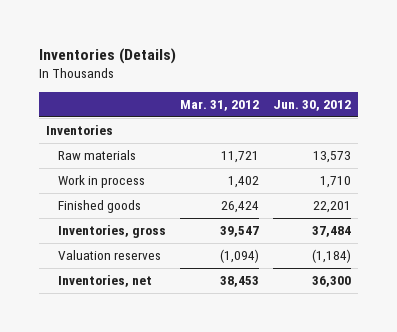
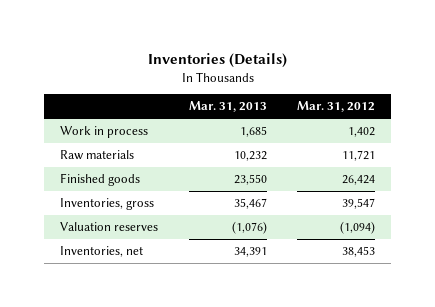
[273,99,352,111] Jun. 30, 2012 -> none
none -> [188,101,267,113] Mar. 31, 2013
[46,125,114,136] Inventories -> none
[58,150,137,161] Raw materials -> [59,150,134,161] Raw materials

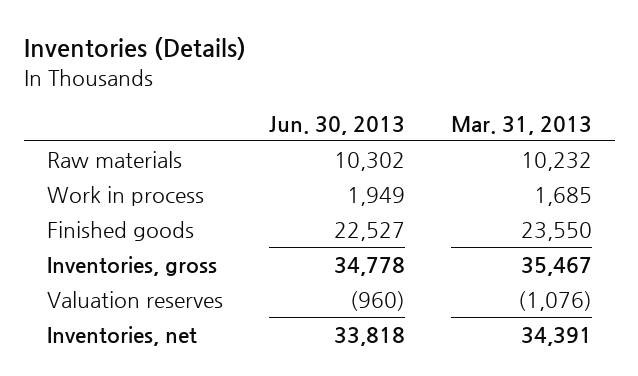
[297,101,376,113] Mar. 31, 2012 -> none
none -> [268,115,405,135] Jun. 30, 2013
[59,126,148,139] Work in process -> [46,185,204,206] Work in process

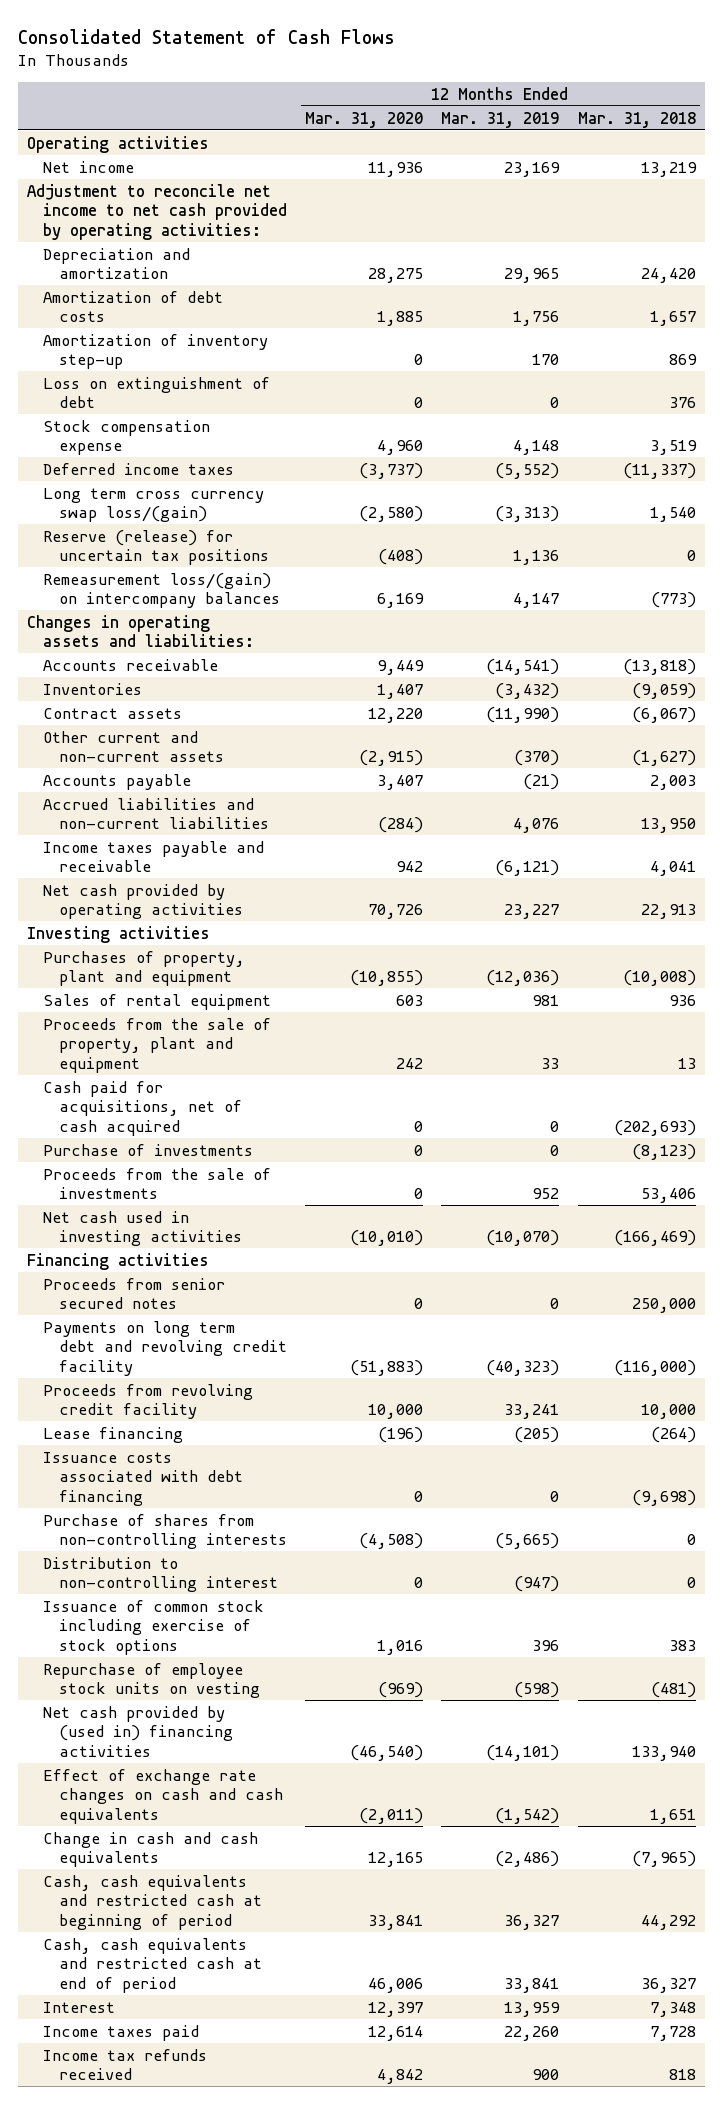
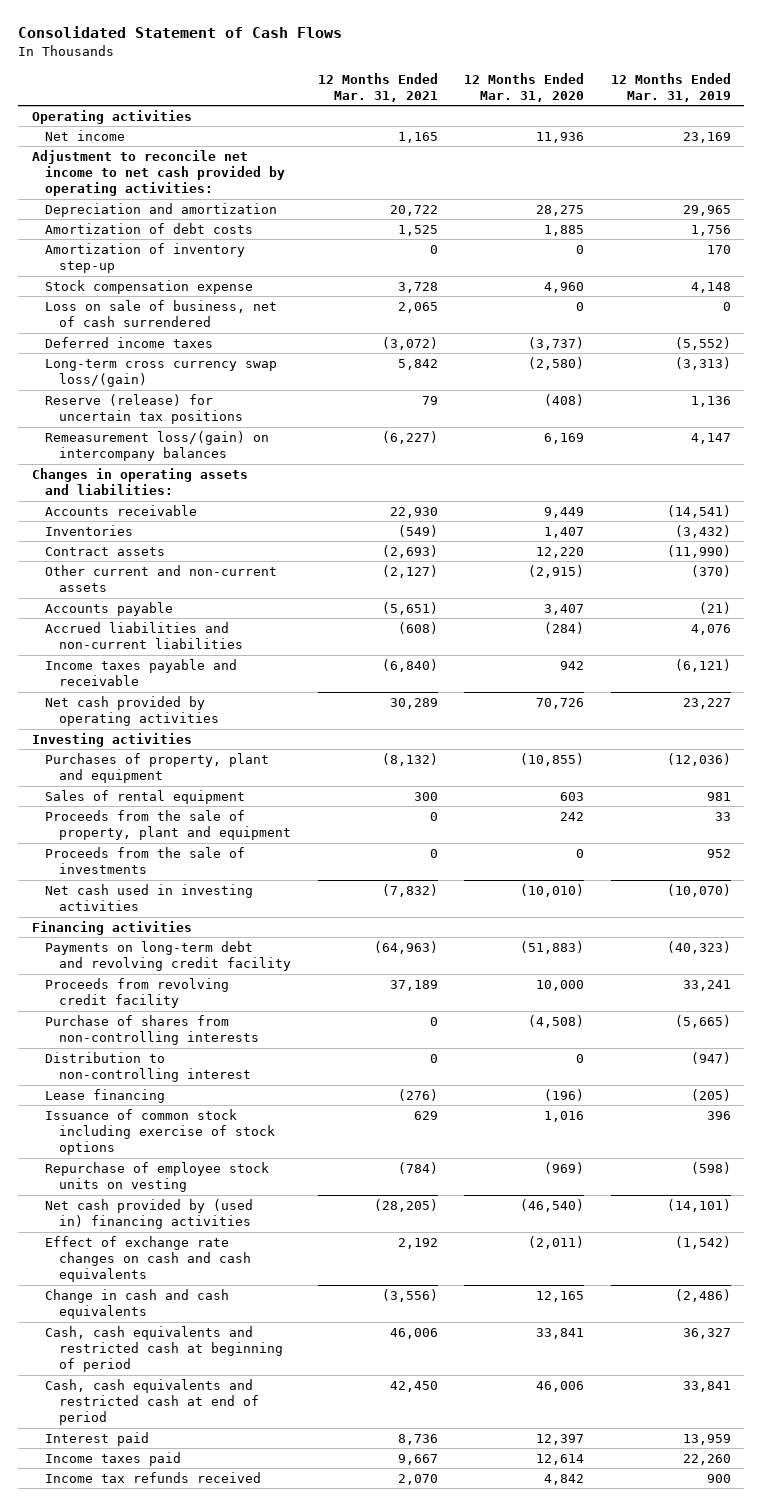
[577,111,696,128] Mar. 31, 2018 -> none
none -> [317,72,438,103] 12 Months Ended Mar. 31, 2021
[43,376,271,409] Loss on extinguishment of debt -> none
none -> [45,299,278,328] Loss on sale of business, net of cash surrendered
[43,487,265,523] Long term cross currency swap loss/(gain) -> [45,358,278,388] Long-term cross currency swap loss/(gain)
[43,1080,242,1136] Cash paid for acquisitions, net of cash acquired -> none
[43,1143,254,1156] Purchase of investments -> none
[43,1277,226,1310] Proceeds from senior secured notes -> none
[43,1320,287,1376] Payments on long term debt and revolving credit facility -> [45,940,291,972] Payments on long-term debt and revolving credit facility
[43,1451,243,1506] Issuance costs associated with debt financing -> none
[43,1426,184,1443] Lease financing -> [45,1088,166,1103] Lease financing
[43,2001,116,2013] Interest -> [45,1431,150,1446] Interest paid

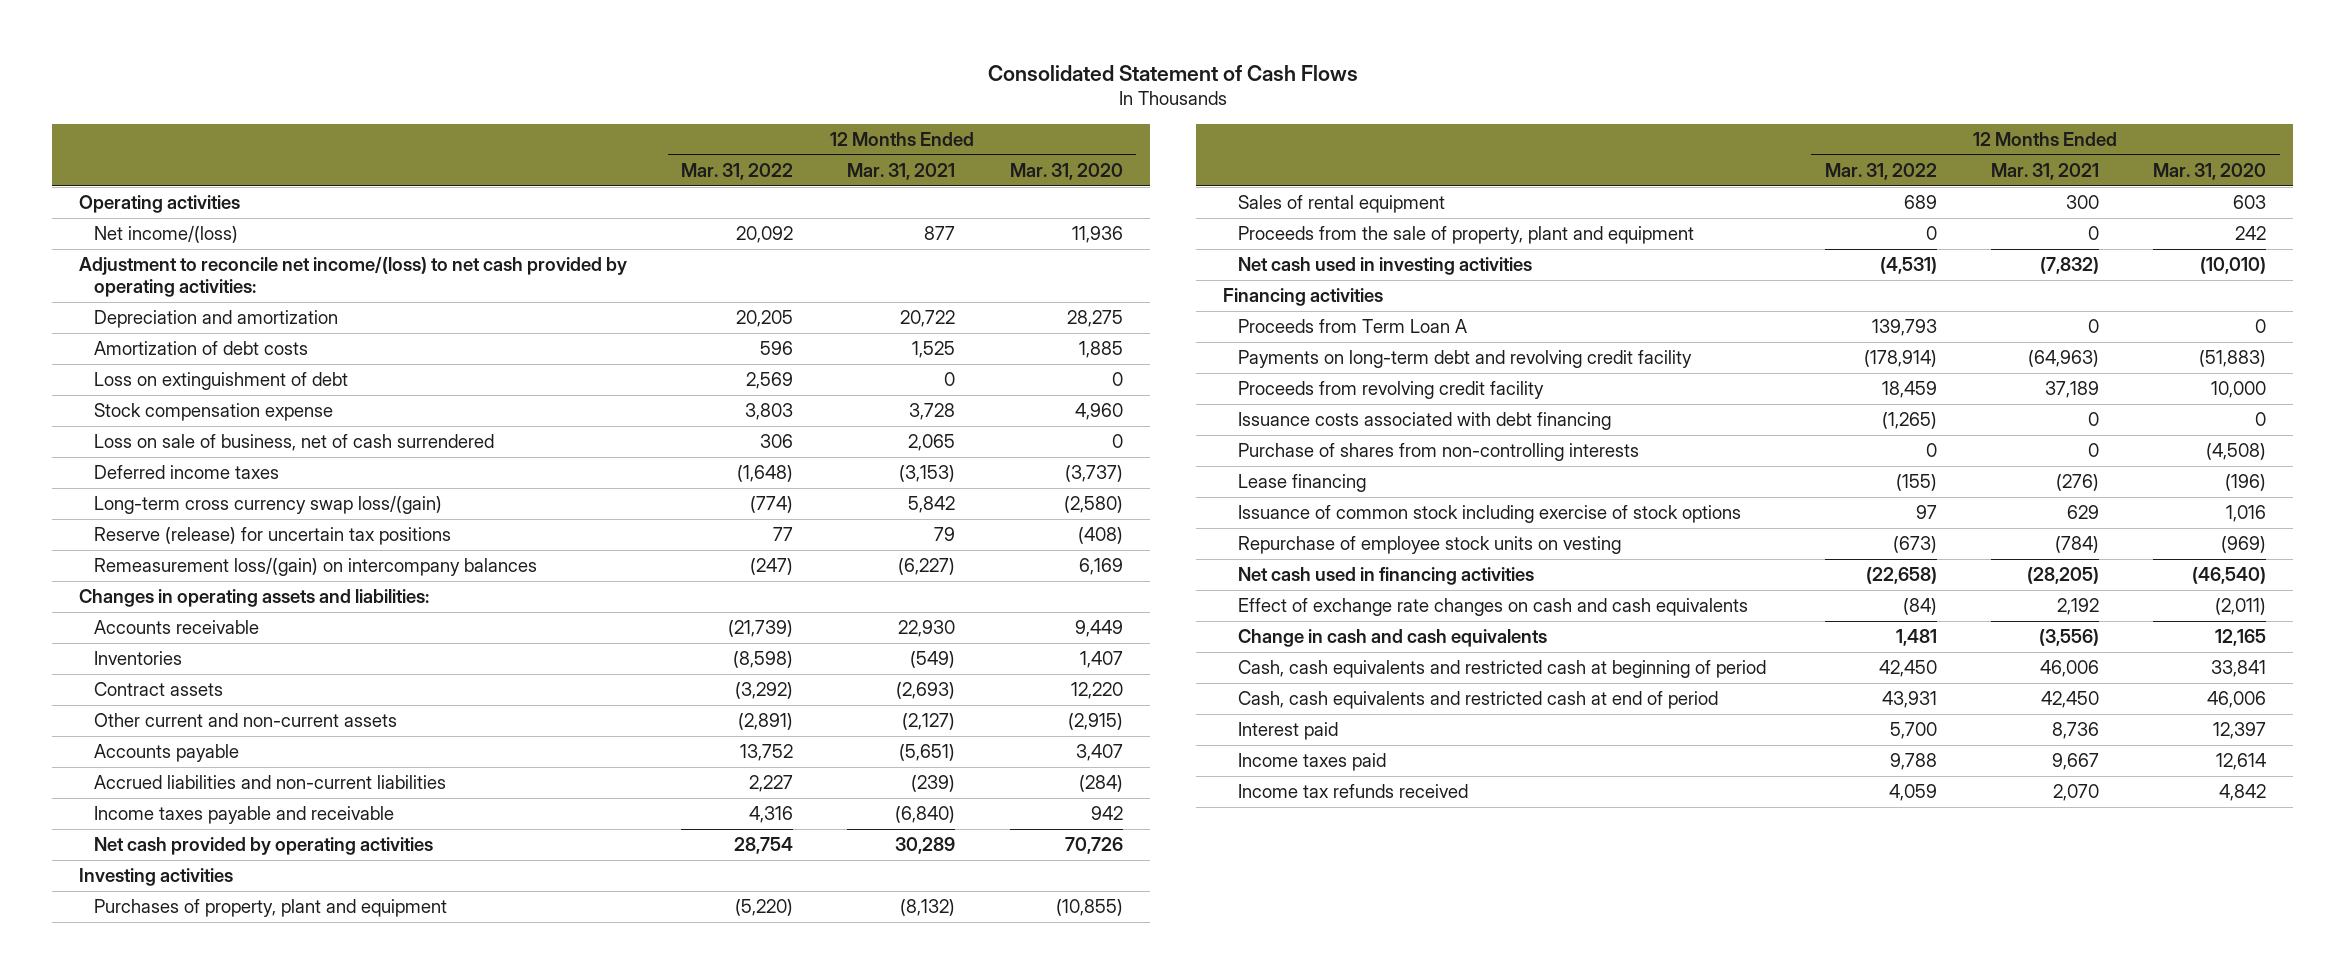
[611,72,732,103] 12 Months Ended Mar. 31, 2019 -> none
none -> [681,162,794,180] Mar. 31, 2022
[45,129,126,141] Net income -> [94,225,239,244] Net income/(loss)
[397,131,438,143] 1,165 -> [924,226,956,241] 877
[31,149,286,197] Adjustment to reconcile net income to net cash provided by operating activities: -> [79,256,628,298] Adjustment to reconcile net income/(loss) to net cash provided by operating activities:
[45,242,246,274] Amortization of inventory step-up -> none
none -> [94,372,349,391] Loss on extinguishment of debt
[381,336,438,350] (3,072) -> [899,465,956,483] (3,153)
[397,621,438,634] (608) -> [911,775,956,793] (239)
[45,846,246,875] Proceeds from the sale of investments -> none
none -> [1237,319,1467,334] Proceeds from Term Loan A
none -> [1237,412,1611,431] Issuance costs associated with debt financing
[45,1051,251,1083] Distribution to non-controlling interest -> none
[45,1198,254,1230] Net cash provided by (used in) financing activities -> [1237,567,1534,586] Net cash used in financing activities

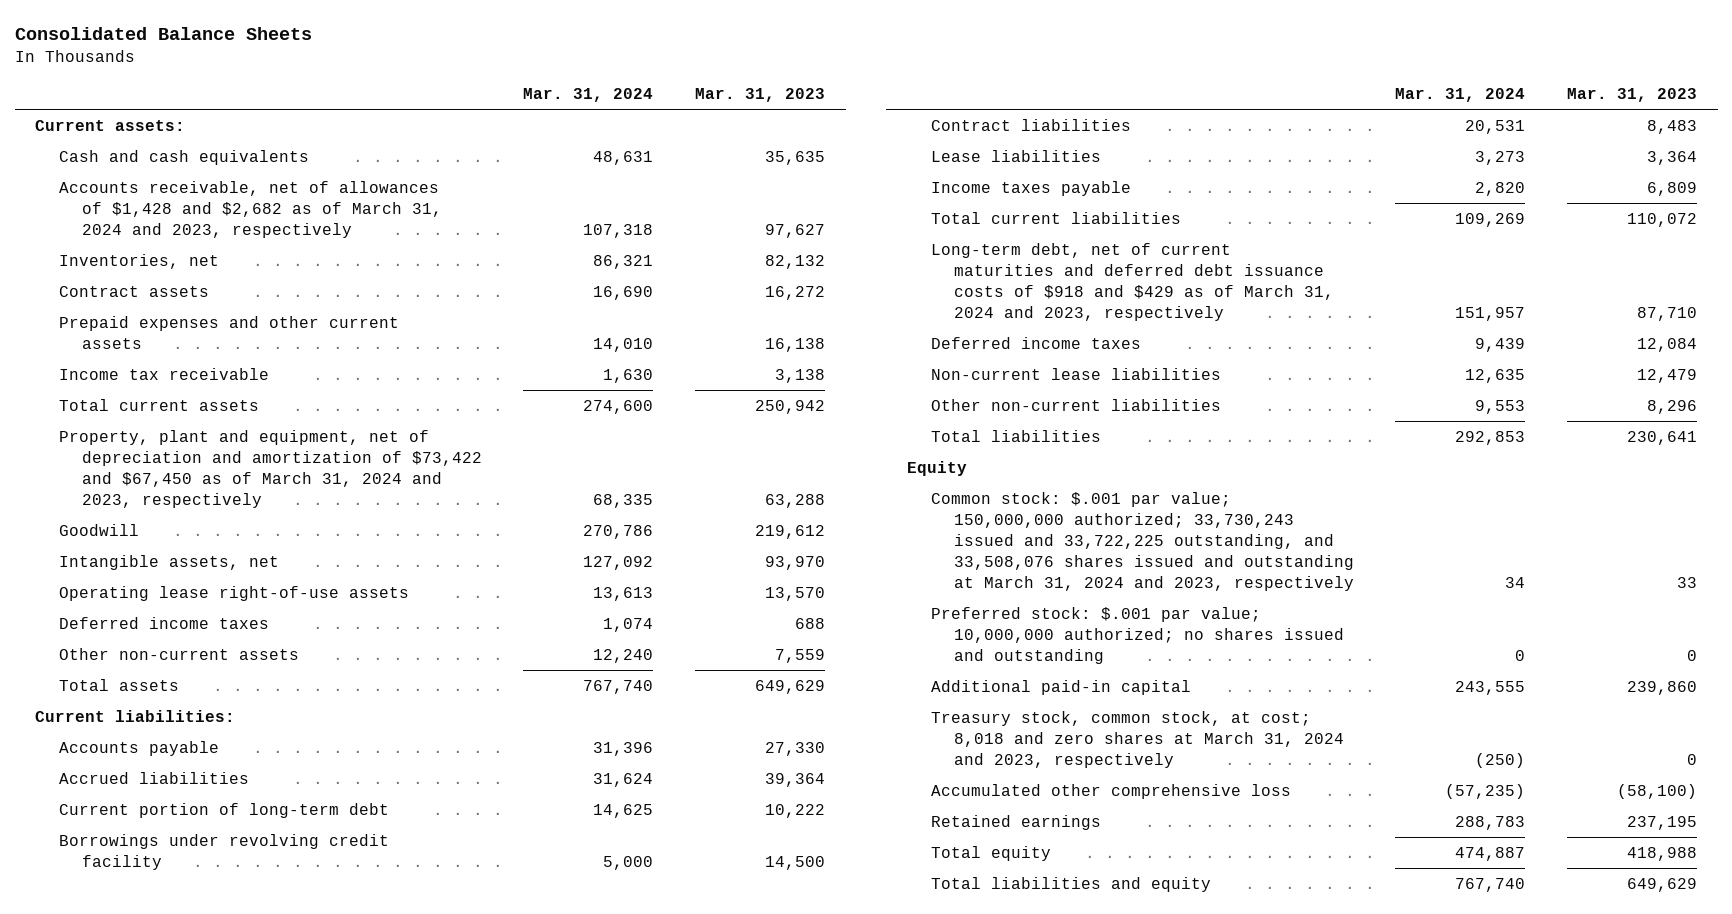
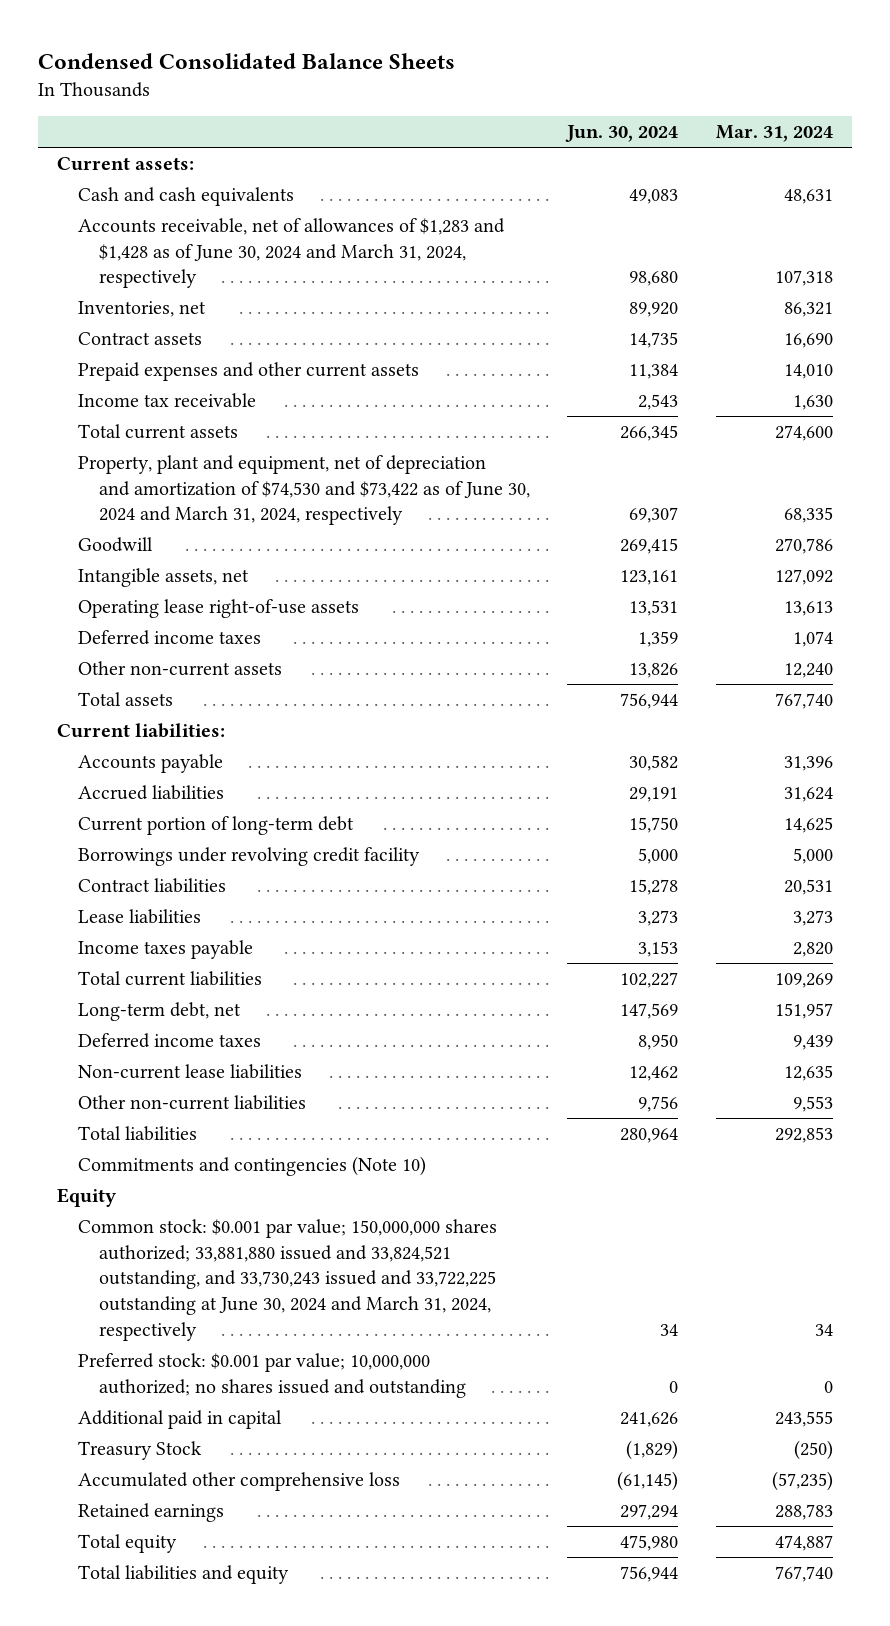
[14,26,312,40] Consolidated Balance Sheets -> [38,53,456,70] Condensed Consolidated Balance Sheets
[695,87,826,102] Mar. 31, 2023 -> none
none -> [565,125,679,143] Jun. 30, 2024
[58,180,442,238] Accounts receivable, net of allowances of $1,428 and $2,682 as of March 31, 2024 and 2023, respectively -> [78,218,506,289] Accounts receivable, net of allowances of $1,283 and $1,428 as of June 30, 2024 and March 31, 2024, respectively
[58,429,482,508] Property, plant and equipment, net of depreciation and amortization of $73,422 and $67,450 as of March 31, 2024 and 2023, respectively -> [78,455,530,526] Property, plant and equipment, net of depreciation and amortization of $74,530 and $73,422 as of June 30, 2024 and March 31, 2024, respectively
[930,242,1334,321] Long-term debt, net of current maturities and deferred debt issuance costs of $918 and $429 as of March 31, 2024 and 2023, respectively -> [78,1002,242,1022] Long-term debt, net
none -> [78,1156,427,1177] Commitments and contingencies (Note 10)
[930,491,1354,591] Common stock: $.001 par value; 150,000,000 authorized; 33,730,243 issued and 33,722,225 outstanding, and 33,508,076 shares issued and outstanding at March 31, 2024 and 2023, respectively -> [78,1219,498,1341] Common stock: $0.001 par value; 150,000,000 shares authorized; 33,881,880 issued and 33,824,521 outstanding, and 33,730,243 issued and 33,722,225 outstanding at June 30, 2024 and March 31, 2024, respectively
[930,606,1344,664] Preferred stock: $.001 par value; 10,000,000 authorized; no shares issued and outstanding -> [78,1353,466,1398] Preferred stock: $0.001 par value; 10,000,000 authorized; no shares issued and outstanding
[930,679,1191,695] Additional paid-in capital -> [78,1410,283,1430] Additional paid in capital
[930,710,1344,768] Treasury stock, common stock, at cost; 8,018 and zero shares at March 31, 2024 and 2023, respectively -> [78,1441,203,1461] Treasury Stock

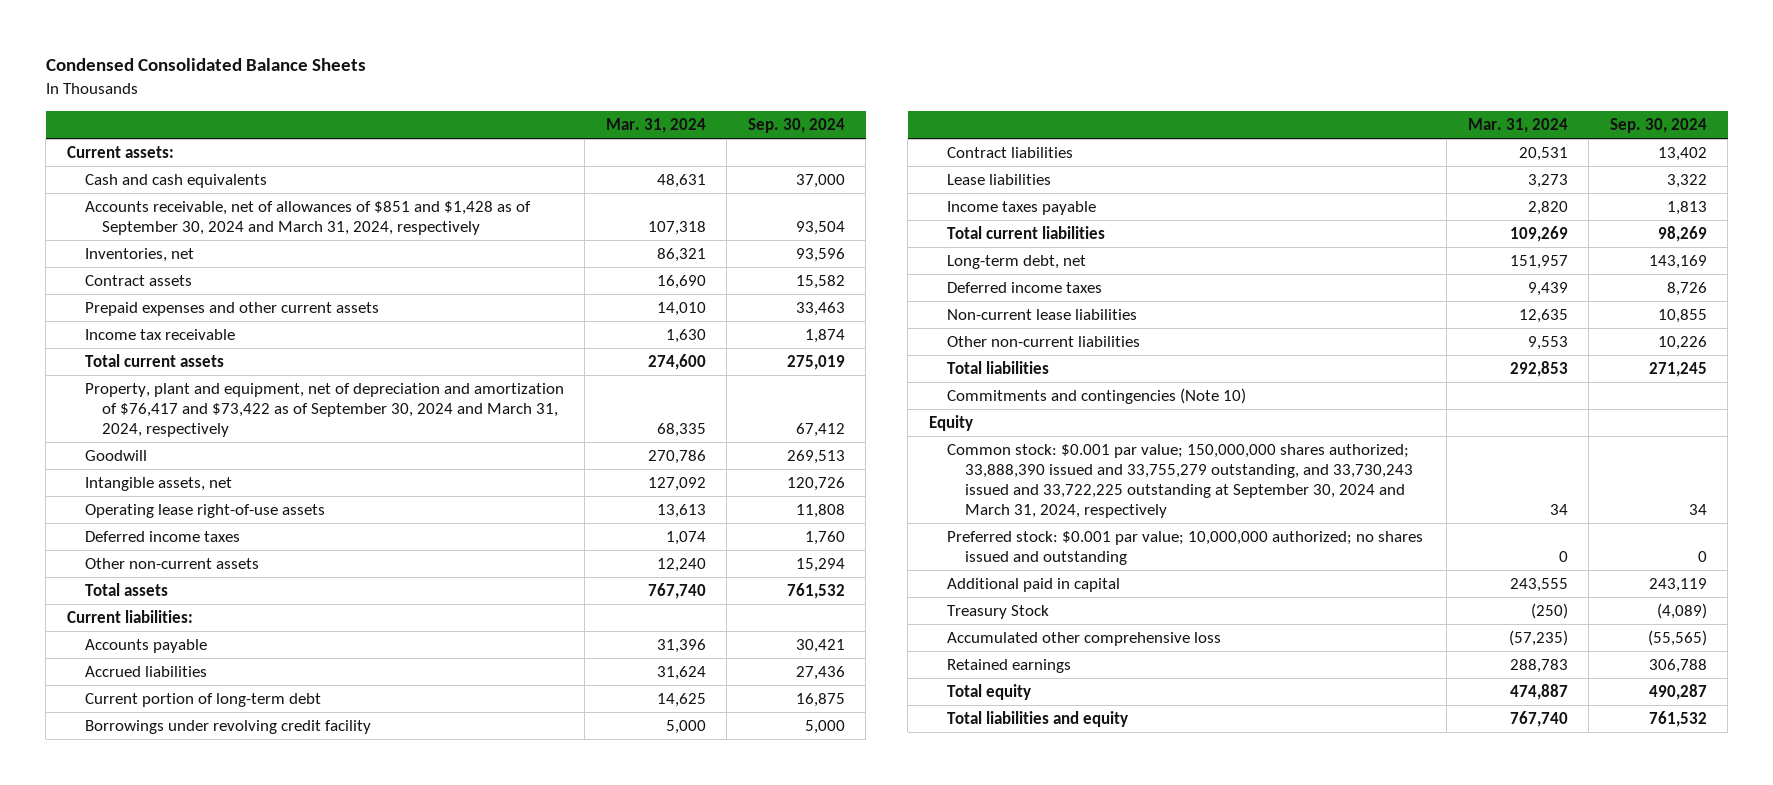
[565,125,679,143] Jun. 30, 2024 -> none
none -> [747,117,845,133] Sep. 30, 2024
[78,218,506,289] Accounts receivable, net of allowances of $1,283 and $1,428 as of June 30, 2024 and March 31, 2024, respectively -> [84,201,531,236] Accounts receivable, net of allowances of $851 and $1,428 as of September 30, 2024 and March 31, 2024, respectively
[78,455,530,526] Property, plant and equipment, net of depreciation and amortization of $74,530 and $73,422 as of June 30, 2024 and March 31, 2024, respectively -> [84,383,564,438] Property, plant and equipment, net of depreciation and amortization of $76,417 and $73,422 as of September 30, 2024 and March 31, 2024, respectively
[78,1219,498,1341] Common stock: $0.001 par value; 150,000,000 shares authorized; 33,881,880 issued and 33,824,521 outstanding, and 33,730,243 issued and 33,722,225 outstanding at June 30, 2024 and March 31, 2024, respectively -> [946,444,1413,518] Common stock: $0.001 par value; 150,000,000 shares authorized; 33,888,390 issued and 33,755,279 outstanding, and 33,730,243 issued and 33,722,225 outstanding at September 30, 2024 and March 31, 2024, respectively

